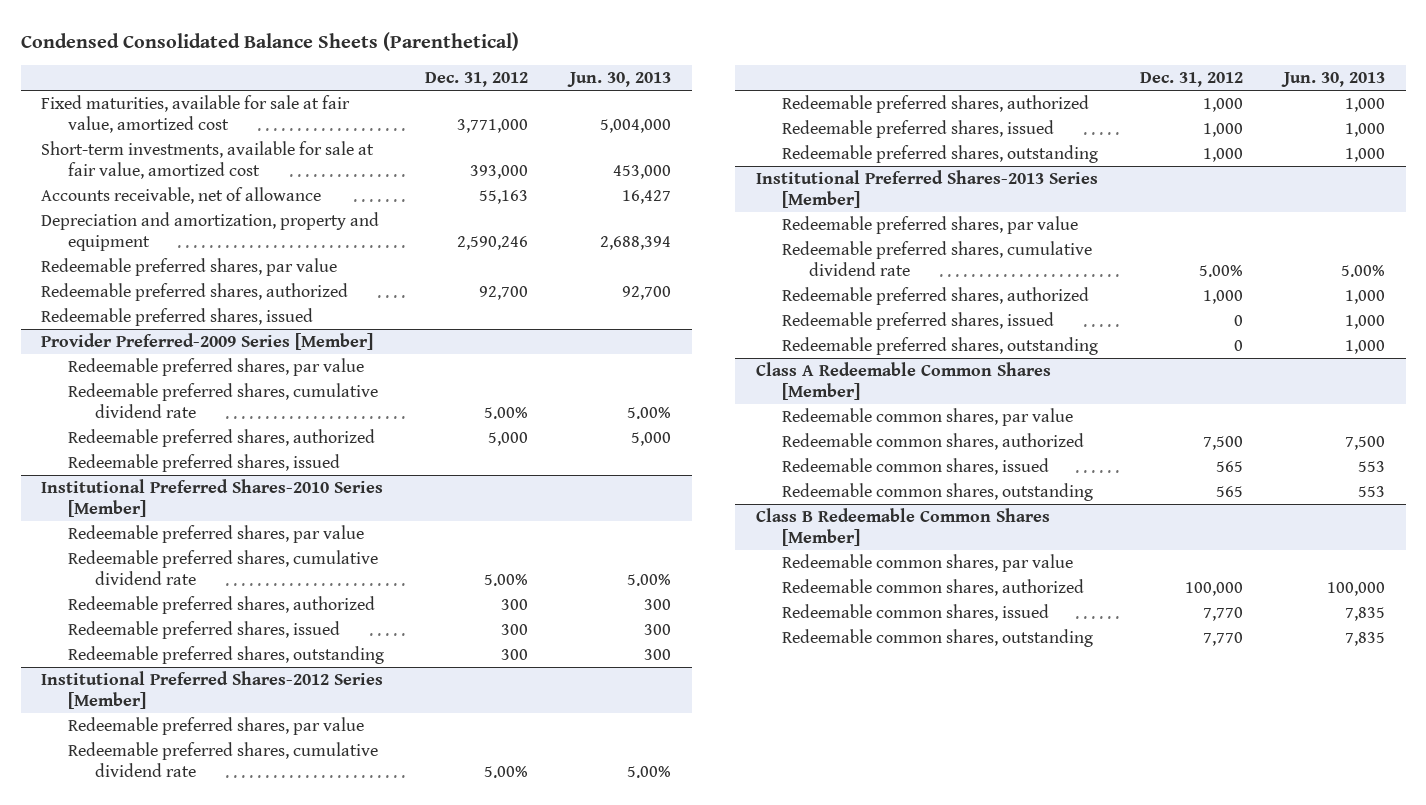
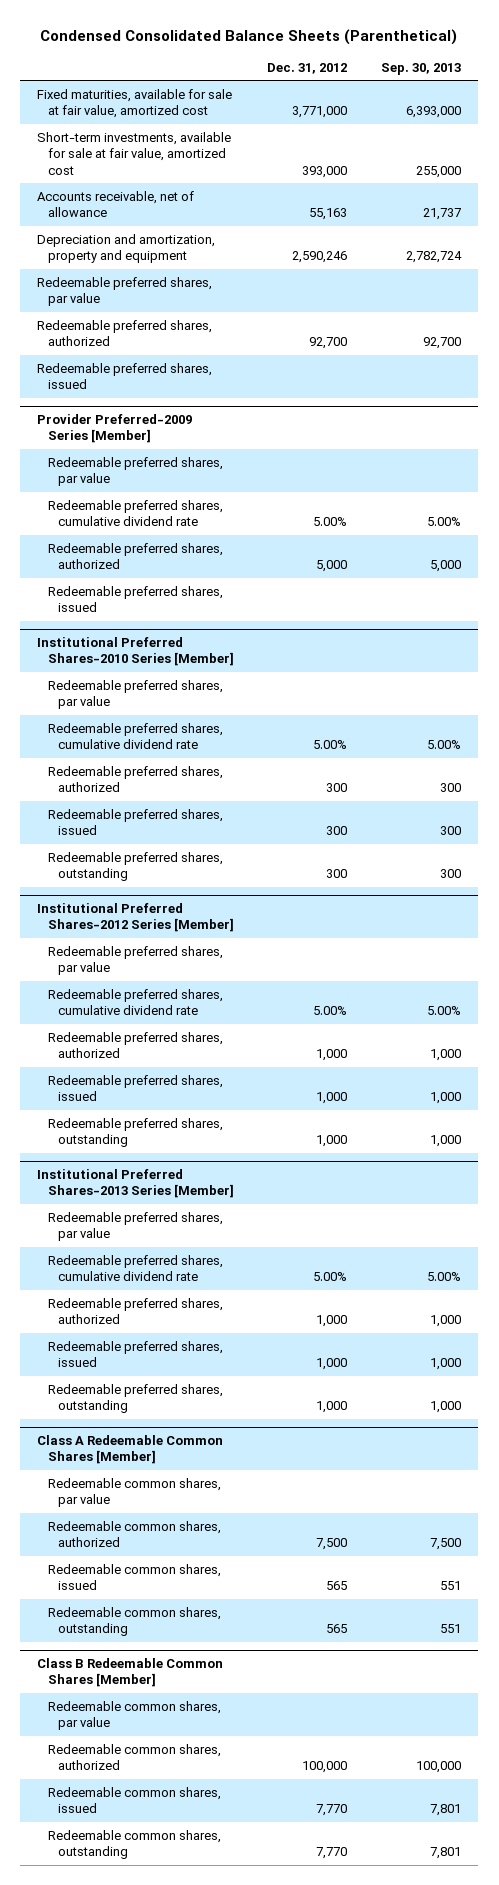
[566,71,671,87] Jun. 30, 2013 -> none
none -> [381,62,462,75] Sep. 30, 2013
[1233,315,1243,327] 0 -> [316,1358,348,1371] 1,000
[1233,340,1243,352] 0 -> [316,1401,348,1414] 1,000

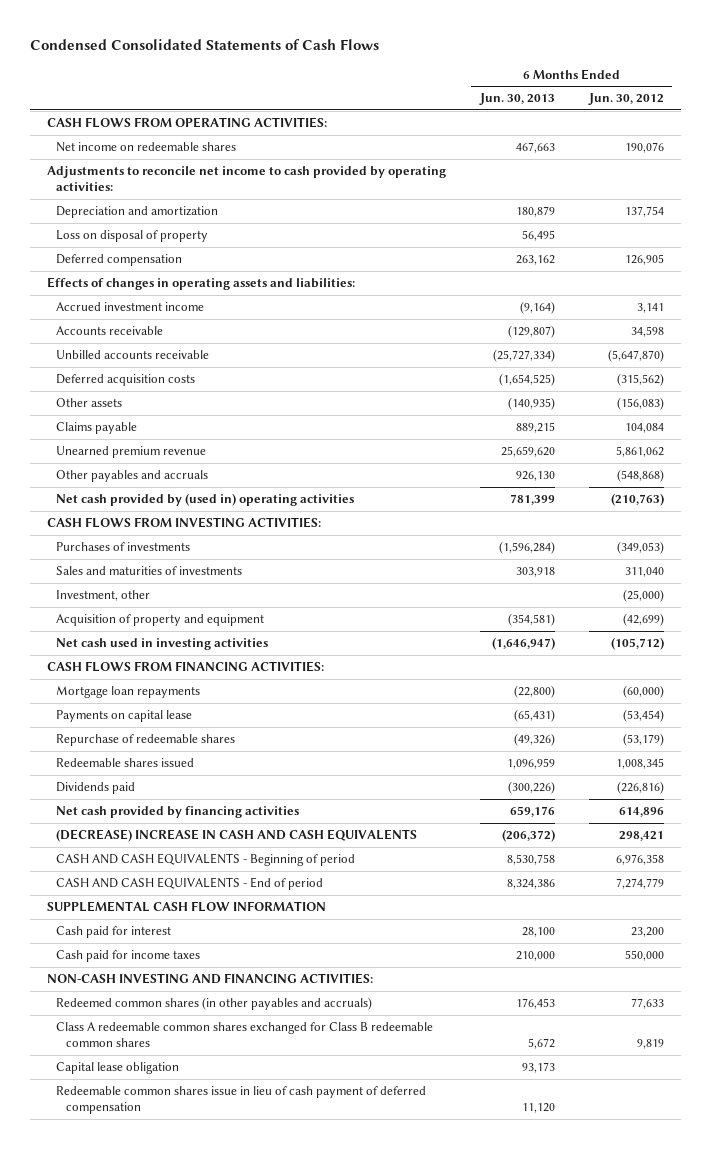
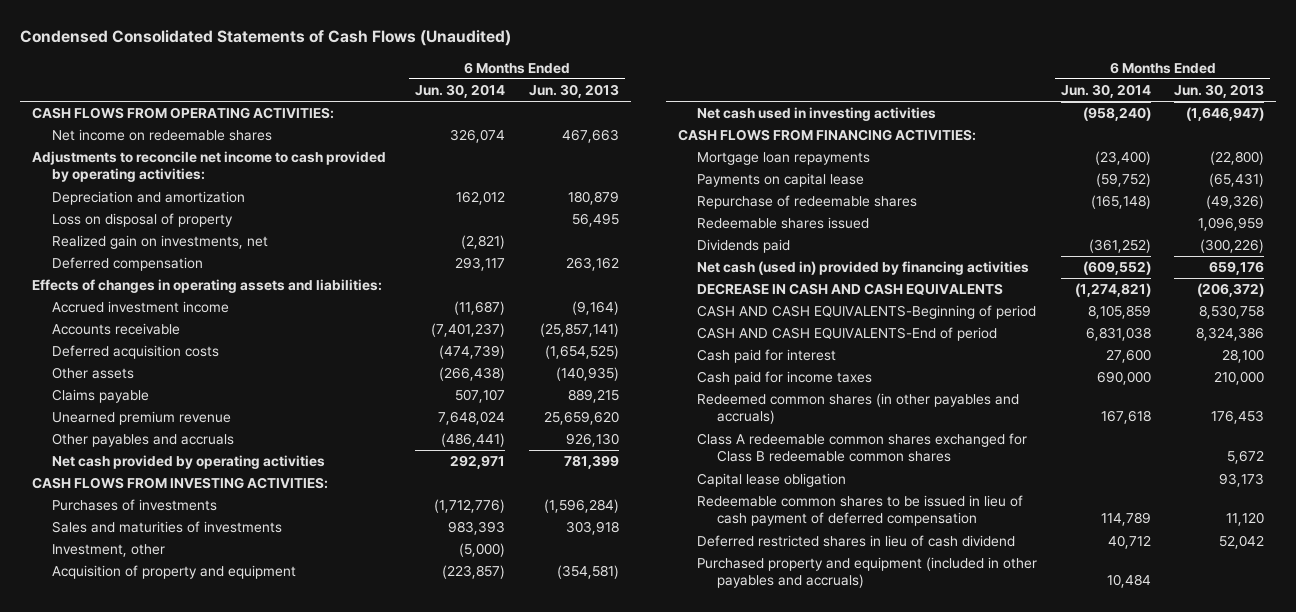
[29,38,379,50] Condensed Consolidated Statements of Cash Flows -> [20,30,512,47] Condensed Consolidated Statements of Cash Flows (Unaudited)
[587,93,664,106] Jun. 30, 2012 -> none
none -> [415,83,506,98] Jun. 30, 2014
none -> [51,235,268,250] Realized gain on investments, net
[56,349,210,359] Unbilled accounts receivable -> none
[507,324,555,338] (129,807) -> [539,323,619,338] (25,857,141)
[56,492,355,506] Net cash provided by (used in) operating activities -> [51,455,325,470] Net cash provided by operating activities
[46,900,326,912] SUPPLEMENTAL CASH FLOW INFORMATION -> none
[56,805,300,818] Net cash provided by financing activities -> [697,261,1030,276] Net cash (used in) provided by financing activities
[56,828,418,842] (DECREASE) INCREASE IN CASH AND CASH EQUIVALENTS -> [697,283,1004,296] DECREASE IN CASH AND CASH EQUIVALENTS
[56,852,356,866] CASH AND CASH EQUIVALENTS - Beginning of period -> [697,305,1037,320] CASH AND CASH EQUIVALENTS-Beginning of period
[56,876,324,890] CASH AND CASH EQUIVALENTS - End of period -> [697,327,998,342] CASH AND CASH EQUIVALENTS-End of period
[46,972,373,984] NON-CASH INVESTING AND FINANCING ACTIVITIES: -> none
[56,1085,427,1115] Redeemable common shares issue in lieu of cash payment of deferred compensation -> [697,495,1024,527] Redeemable common shares to be issued in lieu of cash payment of deferred compensation
none -> [697,535,1016,548] Deferred restricted shares in lieu of cash dividend
none -> [697,557,1038,589] Purchased property and equipment (included in other payables and accruals)

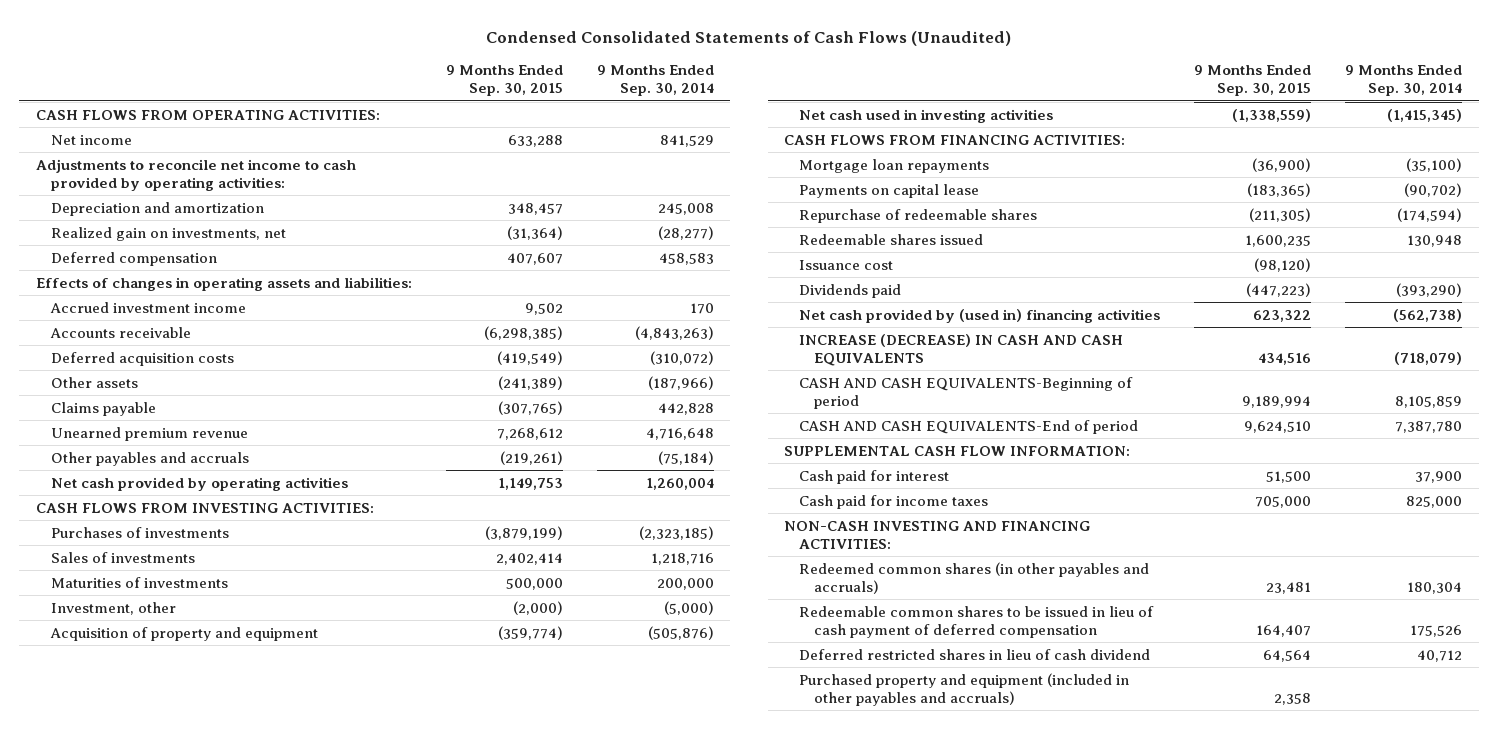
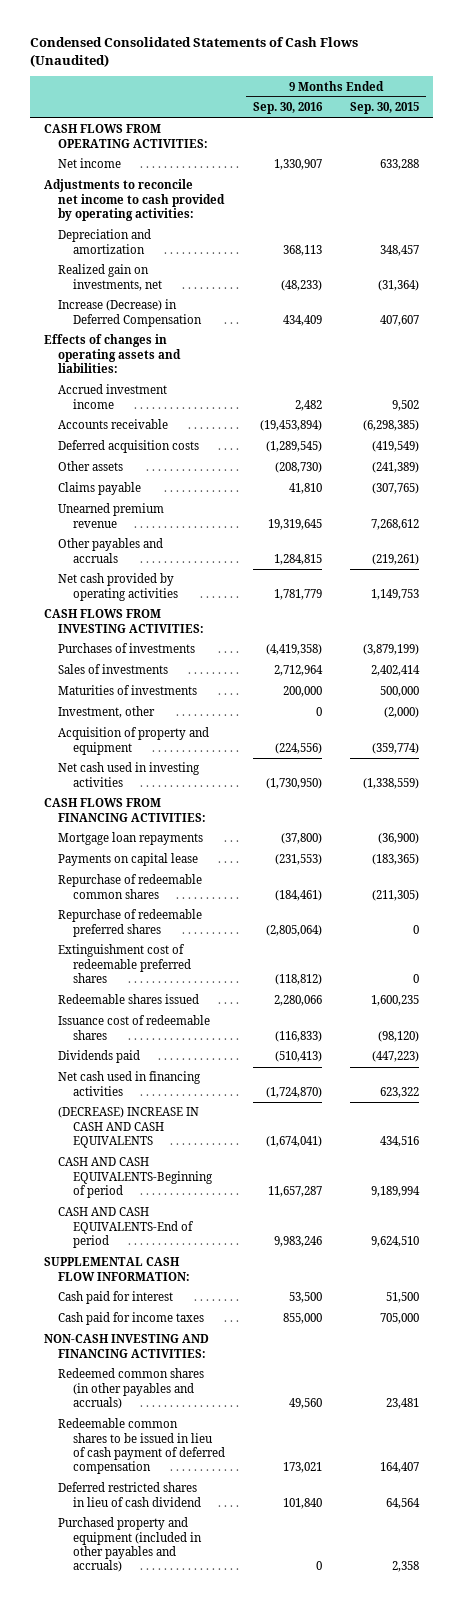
[596,65,714,97] 9 Months Ended Sep. 30, 2014 -> none
none -> [252,102,323,115] Sep. 30, 2016
[51,251,218,266] Deferred compensation -> [58,299,202,327] Increase (Decrease) in Deferred Compensation
[799,208,1038,223] Repurchase of redeemable shares -> [58,874,203,899] Repurchase of redeemable common shares
none -> [58,909,203,937] Repurchase of redeemable preferred shares
none -> [58,944,191,984] Extinguishment cost of redeemable preferred shares
[799,259,894,270] Issuance cost -> [58,1015,211,1040] Issuance cost of redeemable shares
[799,308,1161,323] Net cash provided by (used in) financing activities -> [58,1071,202,1096] Net cash used in financing activities
[799,333,1124,366] INCREASE (DECREASE) IN CASH AND CASH EQUIVALENTS -> [58,1107,200,1149] (DECREASE) INCREASE IN CASH AND CASH EQUIVALENTS

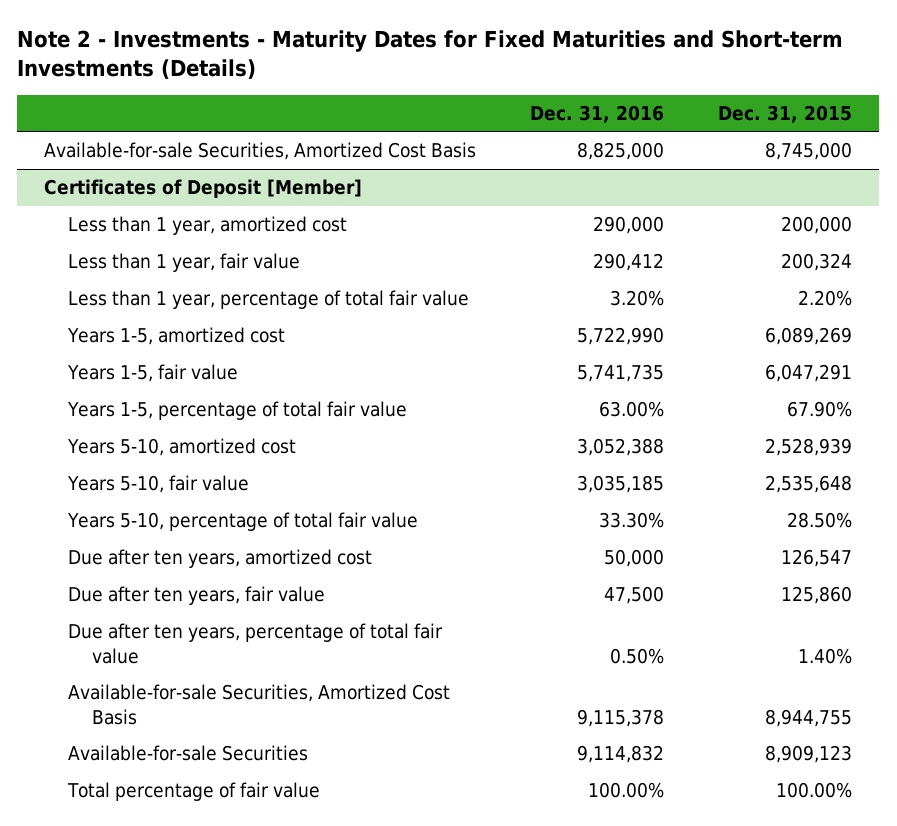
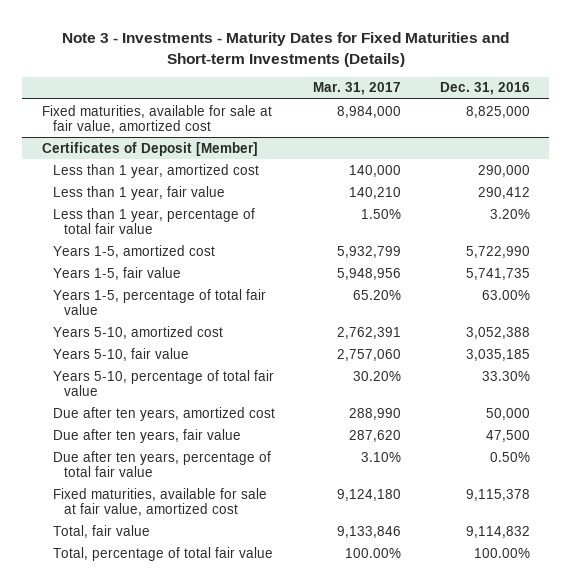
[17,29,844,79] Note 2 - Investments - Maturity Dates for Fixed Maturities and Short-term Investments (Details) -> [61,31,509,67] Note 3 - Investments - Maturity Dates for Fixed Maturities and Short-term Investments (Details)
[718,104,853,123] Dec. 31, 2015 -> none
none -> [313,82,402,96] Mar. 31, 2017
[44,142,477,161] Available-for-sale Securities, Amortized Cost Basis -> [41,104,272,134] Fixed maturities, available for sale at fair value, amortized cost
[68,684,451,725] Available-for-sale Securities, Amortized Cost Basis -> [52,487,267,517] Fixed maturities, available for sale at fair value, amortized cost
[68,745,309,762] Available-for-sale Securities -> [52,524,150,538] Total, fair value
[67,782,321,802] Total percentage of fair value -> [52,546,273,561] Total, percentage of total fair value

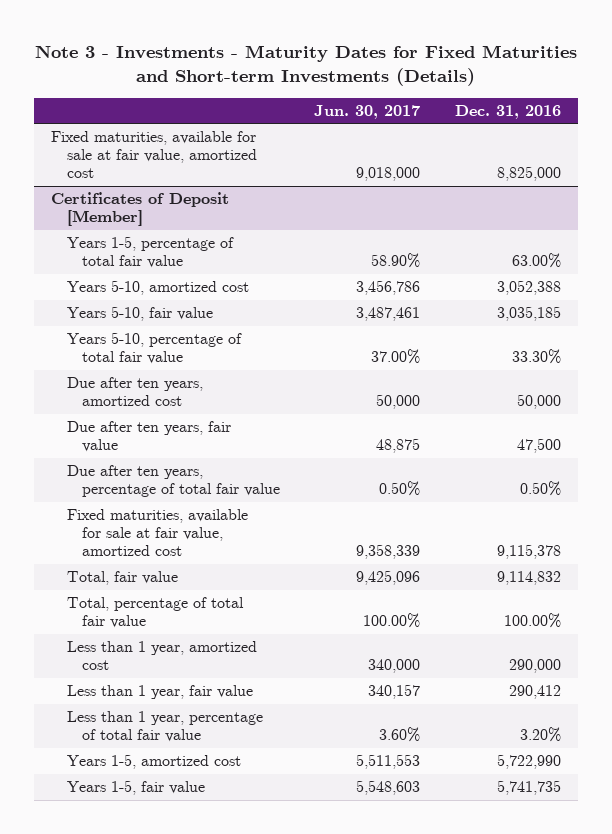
[313,82,402,96] Mar. 31, 2017 -> none
none -> [314,104,421,119] Jun. 30, 2017
[52,163,259,178] Less than 1 year, amortized cost -> [66,641,257,671] Less than 1 year, amortized cost
[52,185,225,200] Less than 1 year, fair value -> [66,685,253,700] Less than 1 year, fair value
[52,207,255,235] Less than 1 year, percentage of total fair value -> [66,711,263,743] Less than 1 year, percentage of total fair value
[52,244,215,258] Years 1-5, amortized cost -> [66,754,241,770] Years 1-5, amortized cost
[52,266,181,280] Years 1-5, fair value -> [66,780,205,796] Years 1-5, fair value

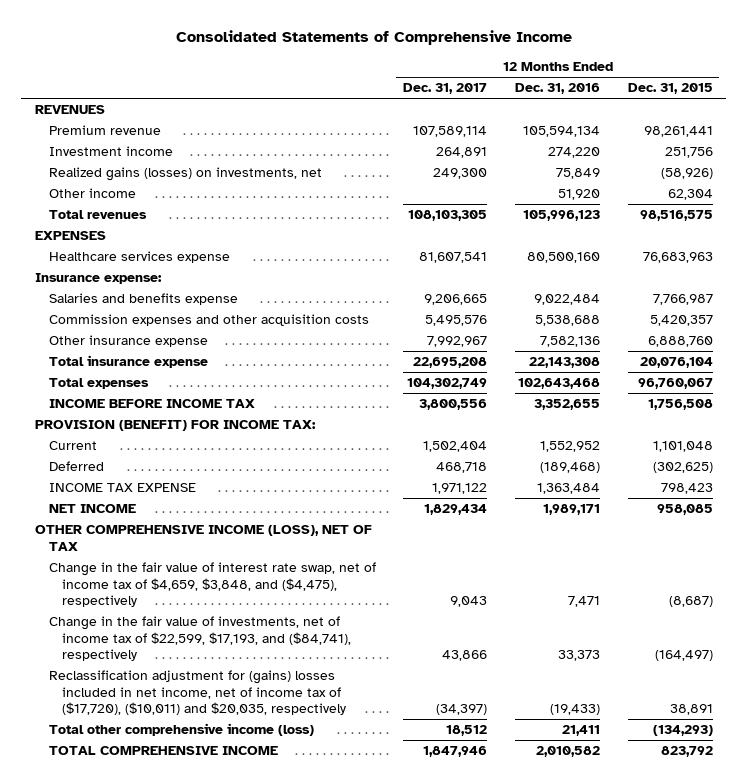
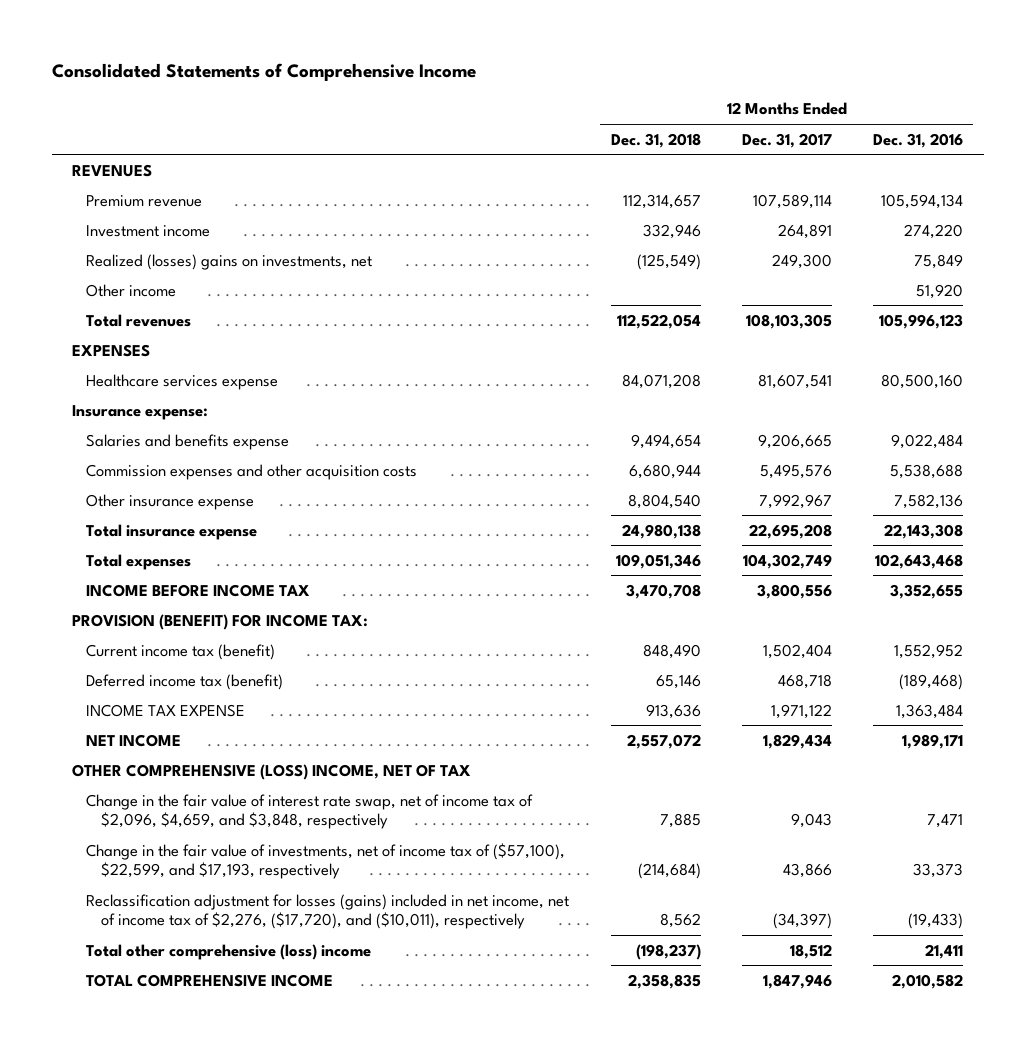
[627,83,713,95] Dec. 31, 2015 -> none
none -> [610,132,701,148] Dec. 31, 2018
[48,167,322,182] Realized gains (losses) on investments, net -> [86,253,373,270] Realized (losses) gains on investments, net
[48,441,97,451] Current -> [86,643,276,660] Current income tax (benefit)
[48,461,104,472] Deferred -> [86,673,284,690] Deferred income tax (benefit)
[35,525,373,551] OTHER COMPREHENSIVE INCOME (LOSS), NET OF TAX -> [72,763,472,780] OTHER COMPREHENSIVE (LOSS) INCOME, NET OF TAX
[48,562,376,608] Change in the fair value of interest rate swap, net of income tax of $4,659, $3,848, and ($4,475), respectively -> [86,793,534,830] Change in the fair value of interest rate swap, net of income tax of $2,096, $4,659, and $3,848, respectively
[48,616,351,662] Change in the fair value of investments, net of income tax of $22,599, $17,193, and ($84,741), respectively -> [86,842,566,880] Change in the fair value of investments, net of income tax of ($57,100), $22,599, and $17,193, respectively
[48,670,346,716] Reclassification adjustment for (gains) losses included in net income, net of income tax of ($17,720), ($10,011) and $20,035, respectively -> [86,893,570,930] Reclassification adjustment for losses (gains) included in net income, net of income tax of $2,276, ($17,720), and ($10,011), respectively
[48,723,314,737] Total other comprehensive income (loss) -> [86,943,372,960] Total other comprehensive (loss) income

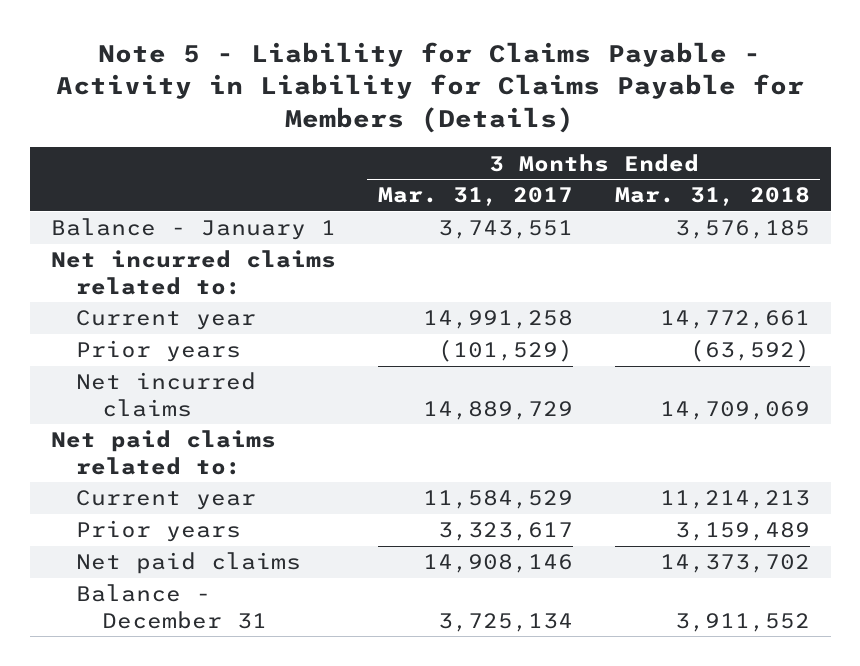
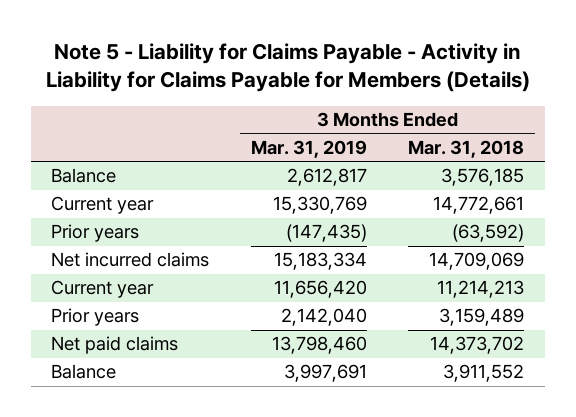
[377,187,573,207] Mar. 31, 2017 -> none
none -> [250,140,367,159] Mar. 31, 2019
[50,250,336,295] Net incurred claims related to: -> none
[50,218,336,241] Balance - January 1 -> [51,168,117,184] Balance
[50,430,276,475] Net paid claims related to: -> none
[76,584,267,629] Balance - December 31 -> [51,364,117,380] Balance

